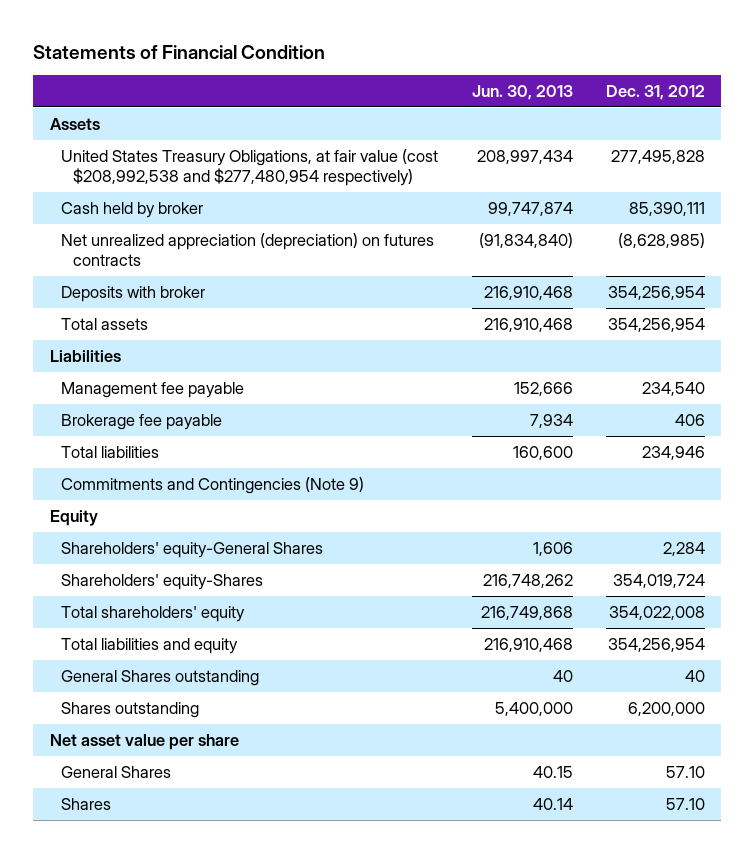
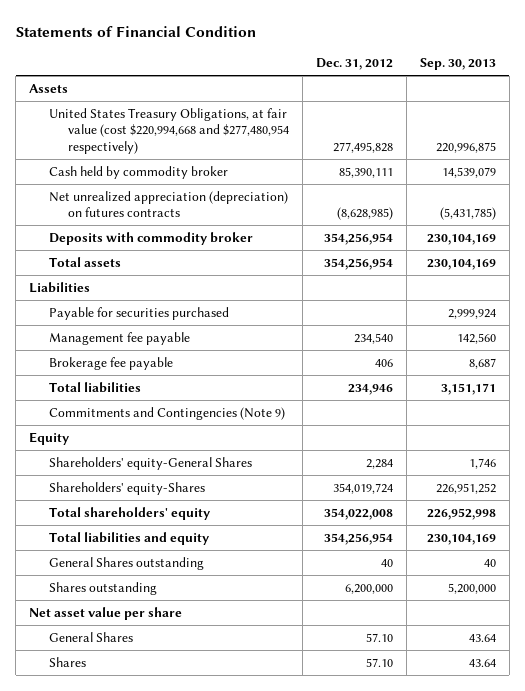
[471,85,573,101] Jun. 30, 2013 -> none
none -> [419,58,496,71] Sep. 30, 2013
[61,148,439,187] United States Treasury Obligations, at fair value (cost $208,992,538 and $277,480,954 respectively) -> [48,107,290,154] United States Treasury Obligations, at fair value (cost $220,994,668 and $277,480,954 respectively)
[61,201,204,218] Cash held by broker -> [48,165,228,179] Cash held by commodity broker
[61,285,206,302] Deposits with broker -> [48,231,253,245] Deposits with commodity broker
none -> [48,306,229,320] Payable for securities purchased

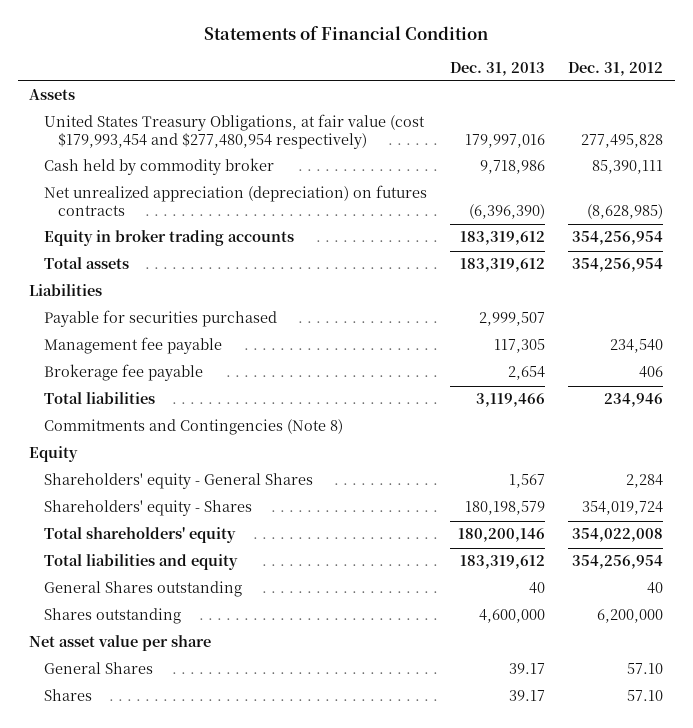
[419,58,496,71] Sep. 30, 2013 -> none
none -> [450,61,546,76] Dec. 31, 2013
[48,107,290,154] United States Treasury Obligations, at fair value (cost $220,994,668 and $277,480,954 respectively) -> [43,114,425,149] United States Treasury Obligations, at fair value (cost $179,993,454 and $277,480,954 respectively)
[48,231,253,245] Deposits with commodity broker -> [43,230,294,247] Equity in broker trading accounts
[48,406,285,420] Commitments and Contingencies (Note 9) -> [43,419,343,436] Commitments and Contingencies (Note 8)
[48,456,252,470] Shareholders' equity-General Shares -> [43,473,313,490] Shareholders' equity - General Shares
[48,481,205,495] Shareholders' equity-Shares -> [43,500,252,517] Shareholders' equity - Shares

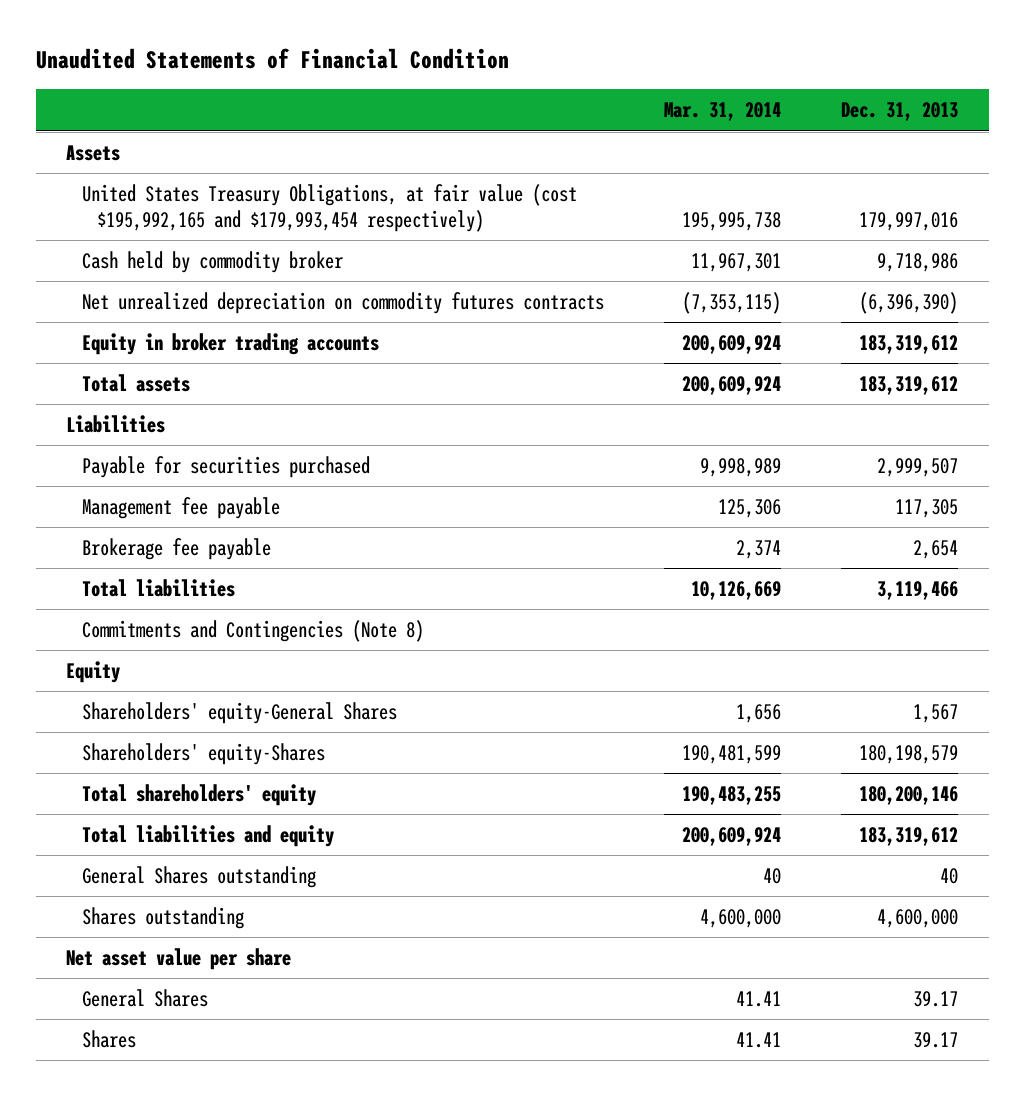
[204,25,489,40] Statements of Financial Condition -> [35,48,509,70] Unaudited Statements of Financial Condition
[568,61,664,76] Dec. 31, 2012 -> none
none -> [664,102,782,122] Mar. 31, 2014
[43,114,425,149] United States Treasury Obligations, at fair value (cost $179,993,454 and $277,480,954 respectively) -> [81,184,577,233] United States Treasury Obligations, at fair value (cost $195,992,165 and $179,993,454 respectively)
[43,185,427,216] Net unrealized appreciation (depreciation) on futures contracts -> [81,292,604,315] Net unrealized depreciation on commodity futures contracts
[43,473,313,490] Shareholders' equity - General Shares -> [81,702,397,725] Shareholders' equity-General Shares
[43,500,252,517] Shareholders' equity - Shares -> [81,743,325,766] Shareholders' equity-Shares

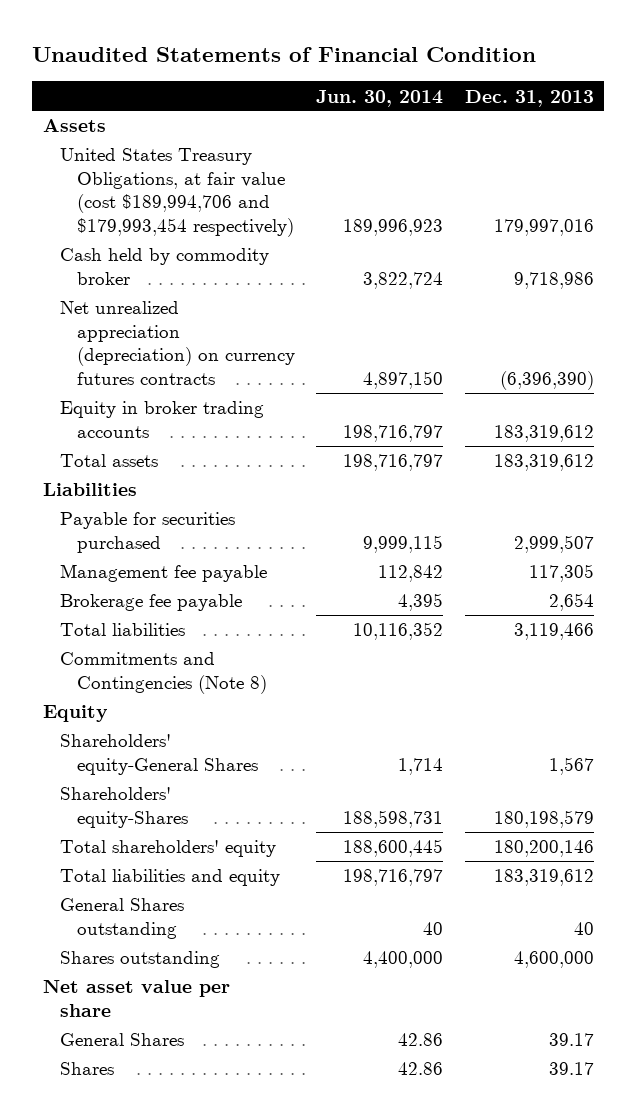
[664,102,782,122] Mar. 31, 2014 -> none
none -> [316,89,444,107] Jun. 30, 2014
[81,184,577,233] United States Treasury Obligations, at fair value (cost $195,992,165 and $179,993,454 respectively) -> [60,148,295,237] United States Treasury Obligations, at fair value (cost $189,994,706 and $179,993,454 respectively)
[81,292,604,315] Net unrealized depreciation on commodity futures contracts -> [60,301,296,385] Net unrealized appreciation (depreciation) on currency futures contracts

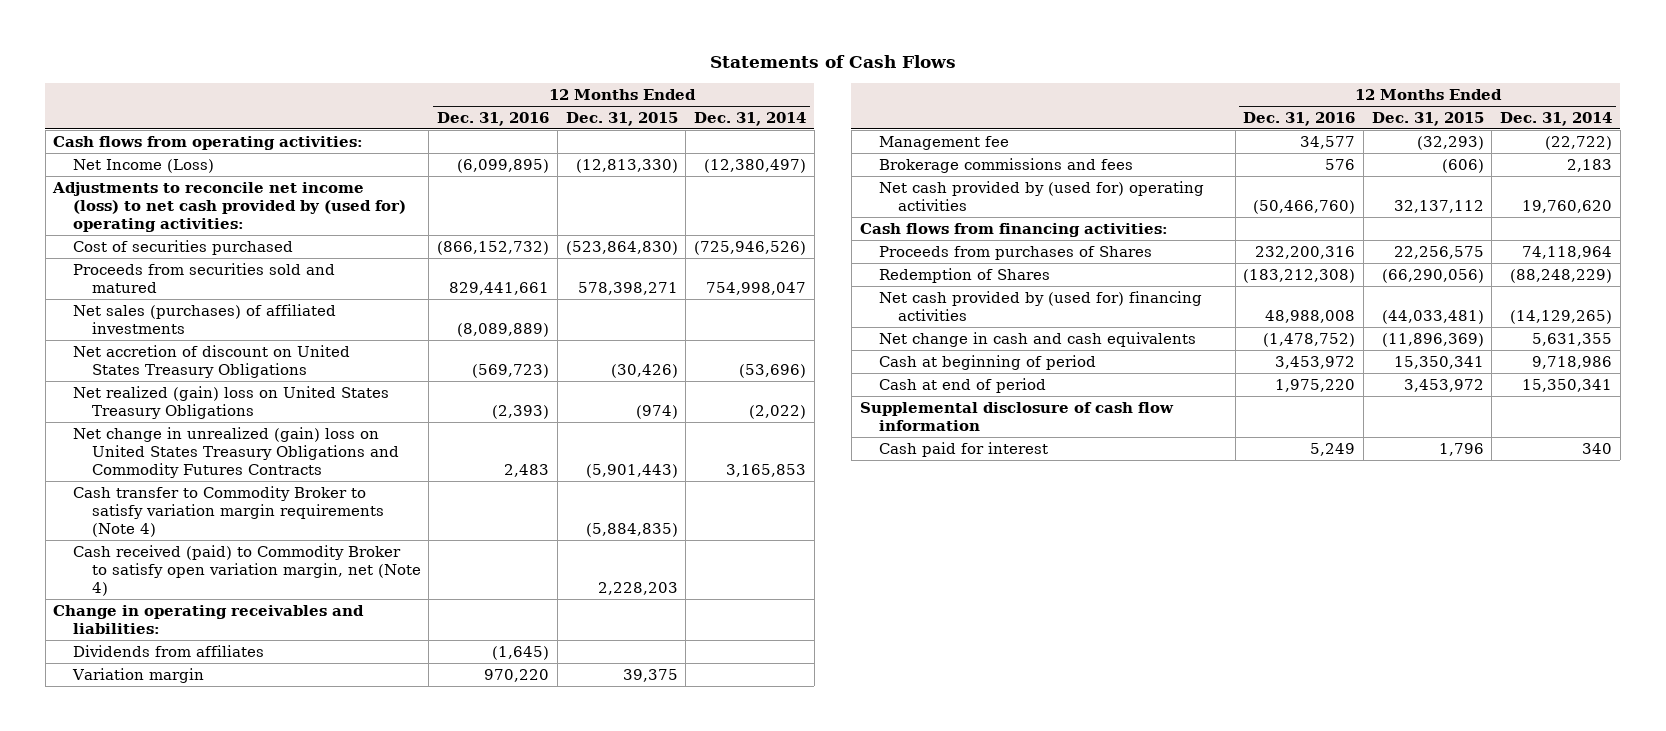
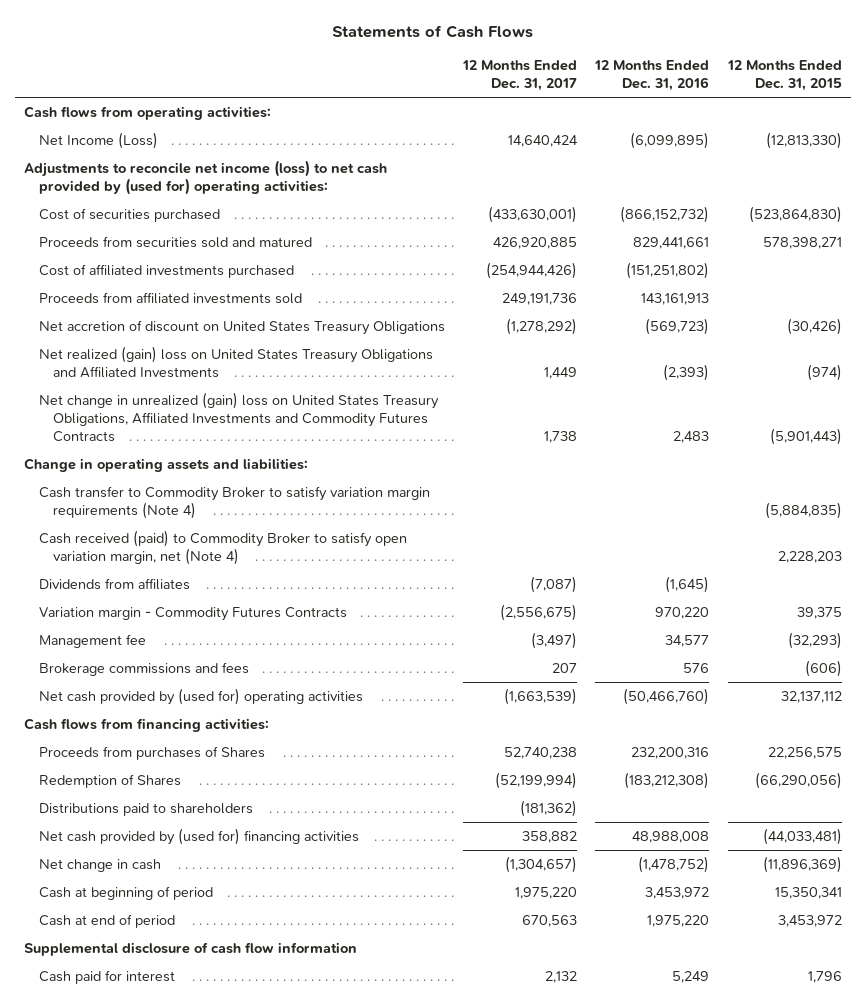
[693,111,806,126] Dec. 31, 2014 -> none
none -> [462,60,578,92] 12 Months Ended Dec. 31, 2017
[72,303,336,335] Net sales (purchases) of affiliated investments -> none
none -> [38,263,294,278] Cost of affiliated investments purchased
none -> [38,291,302,304] Proceeds from affiliated investments sold
[72,385,389,420] Net realized (gain) loss on United States Treasury Obligations -> [38,345,433,378] Net realized (gain) loss on United States Treasury Obligations and Affiliated Investments
[72,426,399,479] Net change in unrealized (gain) loss on United States Treasury Obligations and Commodity Futures Contracts -> [38,391,439,442] Net change in unrealized (gain) loss on United States Treasury Obligations, Affiliated Investments and Commodity Futures Contracts
none -> [24,457,309,472] Change in operating assets and liabilities:
[53,604,365,635] Change in operating receivables and liabilities: -> none
[71,667,204,683] Variation margin -> [38,606,347,621] Variation margin - Commodity Futures Contracts
none -> [38,802,253,816] Distributions paid to shareholders
[878,331,1196,347] Net change in cash and cash equivalents -> [38,858,161,872] Net change in cash

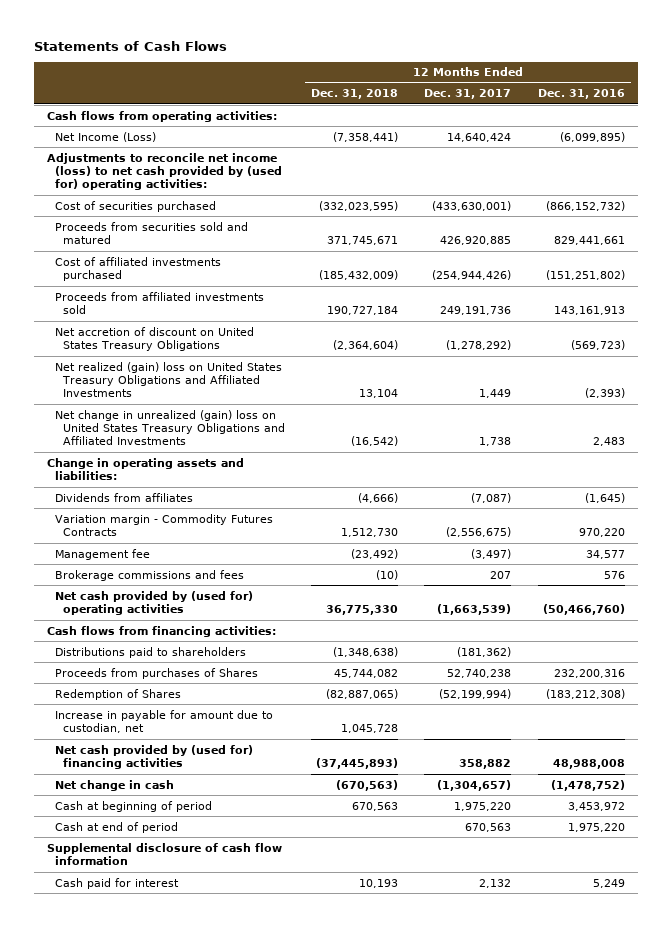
[726,60,842,92] 12 Months Ended Dec. 31, 2015 -> none
none -> [311,89,399,100] Dec. 31, 2018
[38,391,439,442] Net change in unrealized (gain) loss on United States Treasury Obligations, Affiliated Investments and Commodity Futures Contracts -> [54,409,285,446] Net change in unrealized (gain) loss on United States Treasury Obligations and Affiliated Investments
[38,485,430,519] Cash transfer to Commodity Broker to satisfy variation margin requirements (Note 4) -> none
[38,529,407,565] Cash received (paid) to Commodity Broker to satisfy open variation margin, net (Note 4) -> none
[38,802,253,816] Distributions paid to shareholders -> [54,646,246,658] Distributions paid to shareholders
none -> [54,709,273,734] Increase in payable for amount due to custodian, net

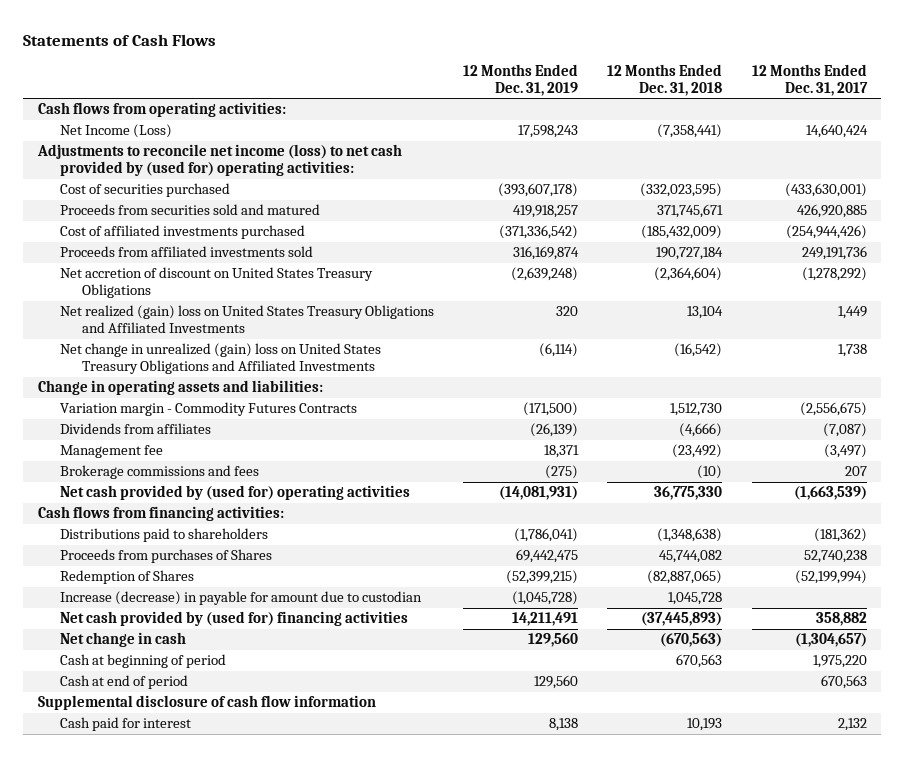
[537,89,625,100] Dec. 31, 2016 -> none
none -> [463,63,579,96] 12 Months Ended Dec. 31, 2019
[54,492,193,502] Dividends from affiliates -> [59,423,211,435] Dividends from affiliates
[54,709,273,734] Increase in payable for amount due to custodian, net -> [59,591,422,606] Increase (decrease) in payable for amount due to custodian

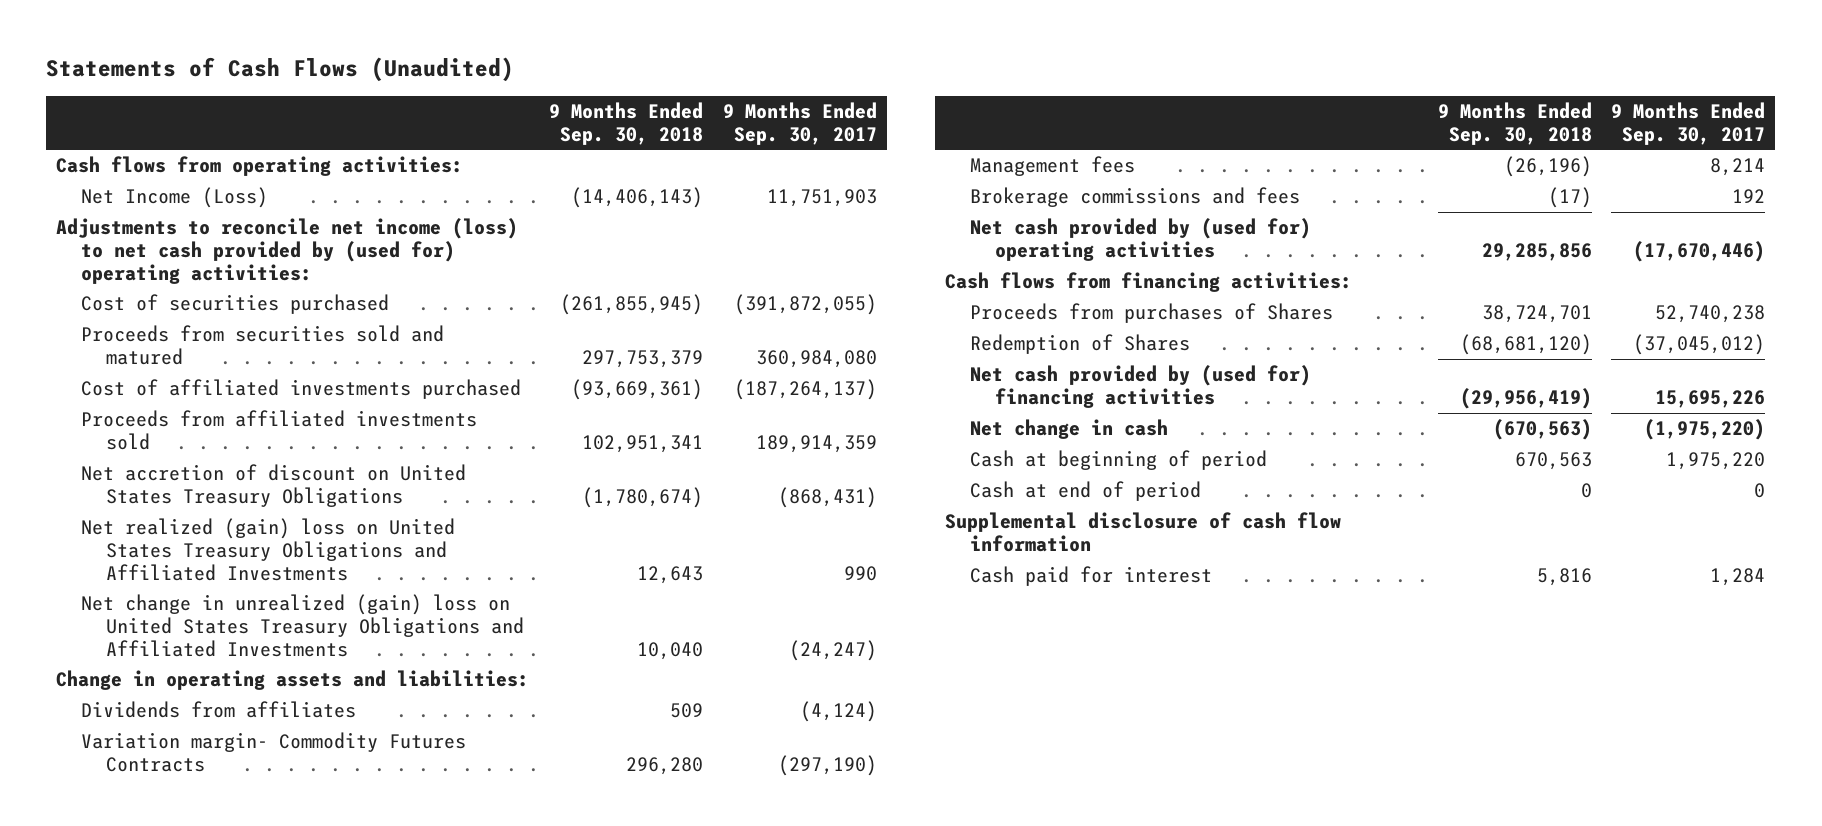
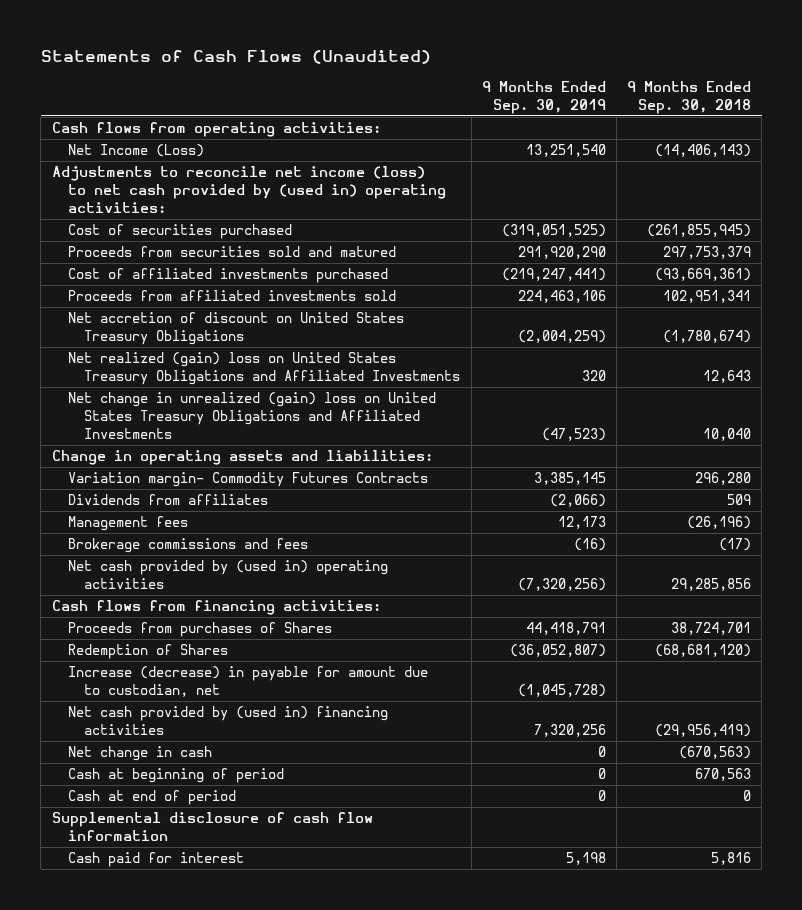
[722,101,877,145] 9 Months Ended Sep. 30, 2017 -> none
none -> [481,81,606,114] 9 Months Ended Sep. 30, 2019
[56,218,519,284] Adjustments to reconcile net income (loss) to net cash provided by (used for) operating activities: -> [51,166,446,213] Adjustments to reconcile net income (loss) to net cash provided by (used in) operating activities:
[80,701,356,719] Dividends from affiliates -> [67,494,268,506] Dividends from affiliates
[969,218,1311,261] Net cash provided by (used for) operating activities -> [67,560,388,590] Net cash provided by (used in) operating activities
none -> [67,666,428,698] Increase (decrease) in payable for amount due to custodian, net
[969,365,1311,408] Net cash provided by (used for) financing activities -> [67,706,388,736] Net cash provided by (used in) financing activities

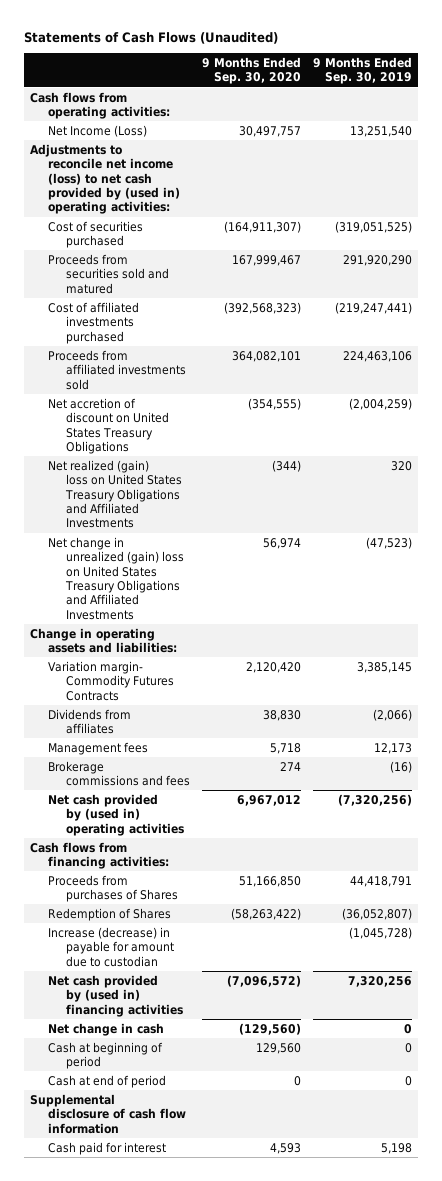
[626,81,751,114] 9 Months Ended Sep. 30, 2018 -> none
none -> [202,57,302,85] 9 Months Ended Sep. 30, 2020
[67,666,428,698] Increase (decrease) in payable for amount due to custodian, net -> [48,926,175,967] Increase (decrease) in payable for amount due to custodian

